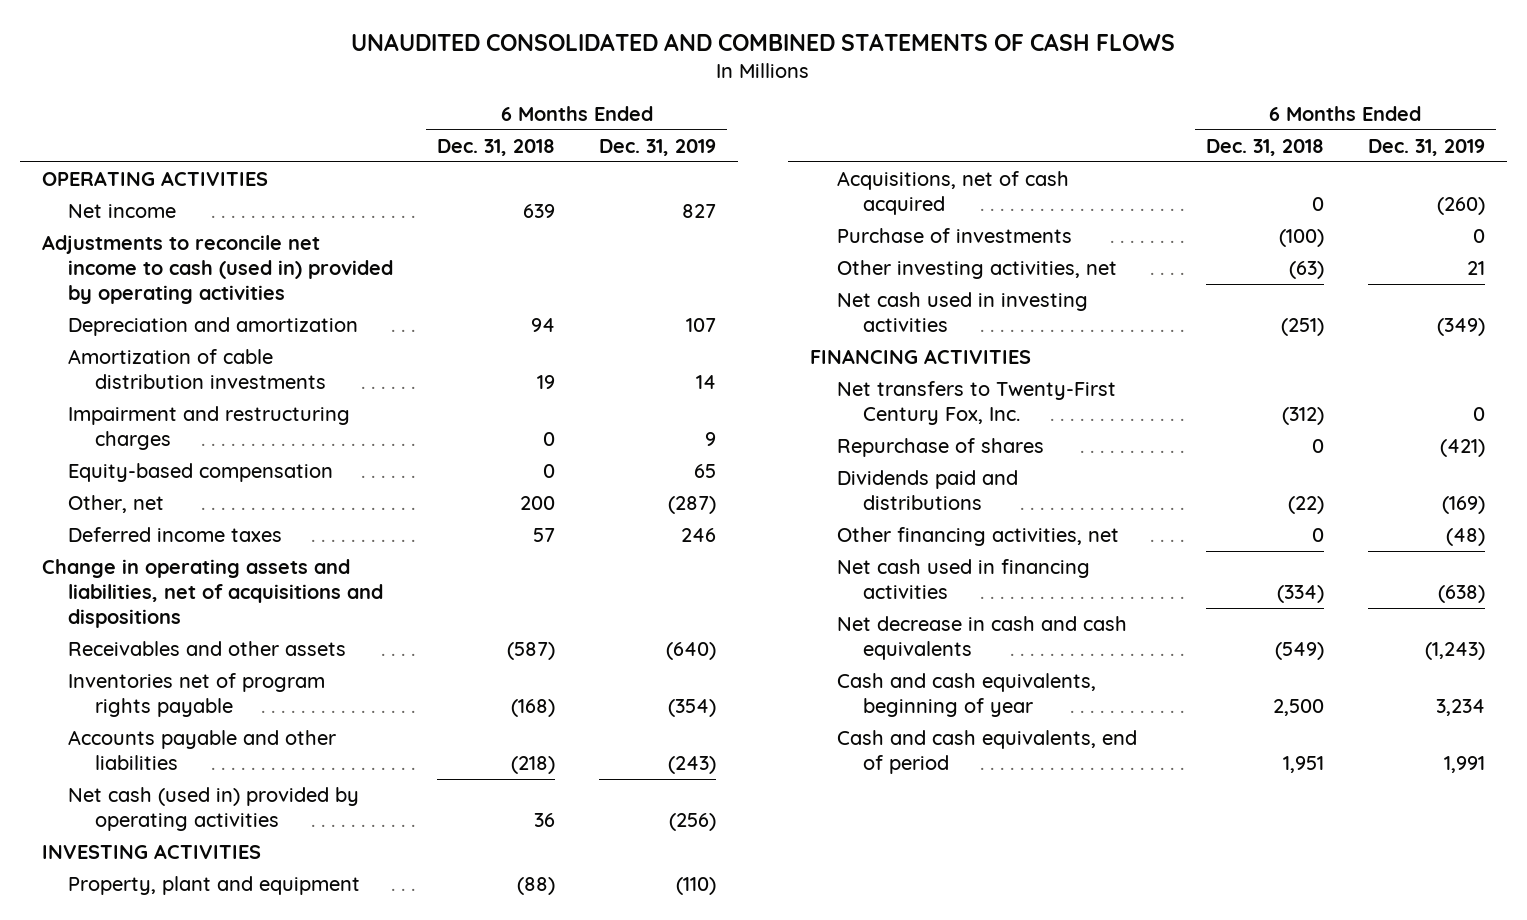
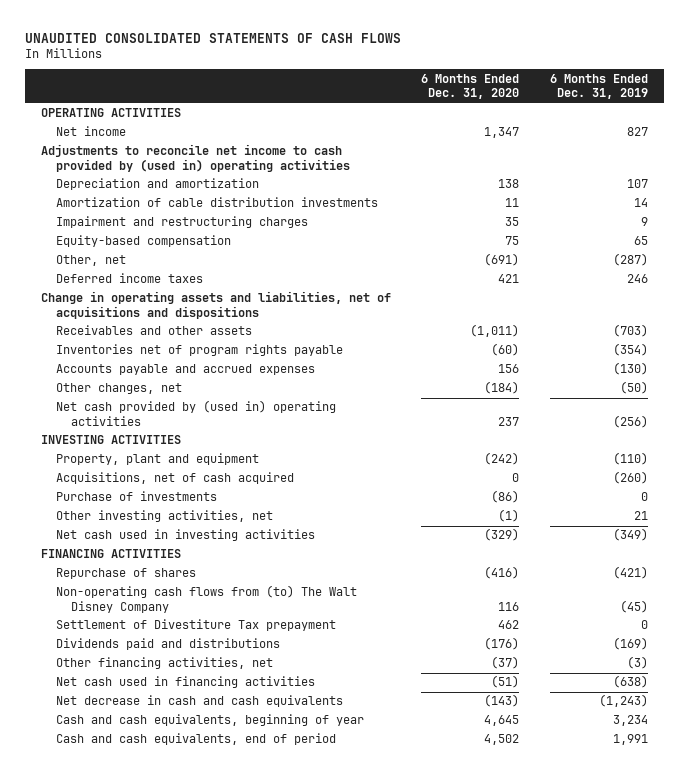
[351,32,1176,51] UNAUDITED CONSOLIDATED AND COMBINED STATEMENTS OF CASH FLOWS -> [25,32,402,43] UNAUDITED CONSOLIDATED STATEMENTS OF CASH FLOWS
[437,138,556,156] Dec. 31, 2018 -> none
none -> [421,73,520,100] 6 Months Ended Dec. 31, 2020
[41,235,394,304] Adjustments to reconcile net income to cash (used in) provided by operating activities -> [40,144,350,172] Adjustments to reconcile net income to cash provided by (used in) operating activities
[666,642,717,661] (640) -> [613,324,649,338] (703)
[68,730,337,770] Accounts payable and other liabilities -> none
none -> [55,364,315,376] Accounts payable and accrued expenses
none -> [55,383,182,395] Other changes, net
[68,787,360,831] Net cash (used in) provided by operating activities -> [55,400,336,426] Net cash provided by (used in) operating activities
[836,381,1116,425] Net transfers to Twenty-First Century Fox, Inc. -> none
none -> [55,585,357,613] Non-operating cash flows from (to) The Walt Disney Company
none -> [55,619,336,632] Settlement of Divestiture Tax prepayment
[1445,528,1485,547] (48) -> [627,656,649,670] (3)

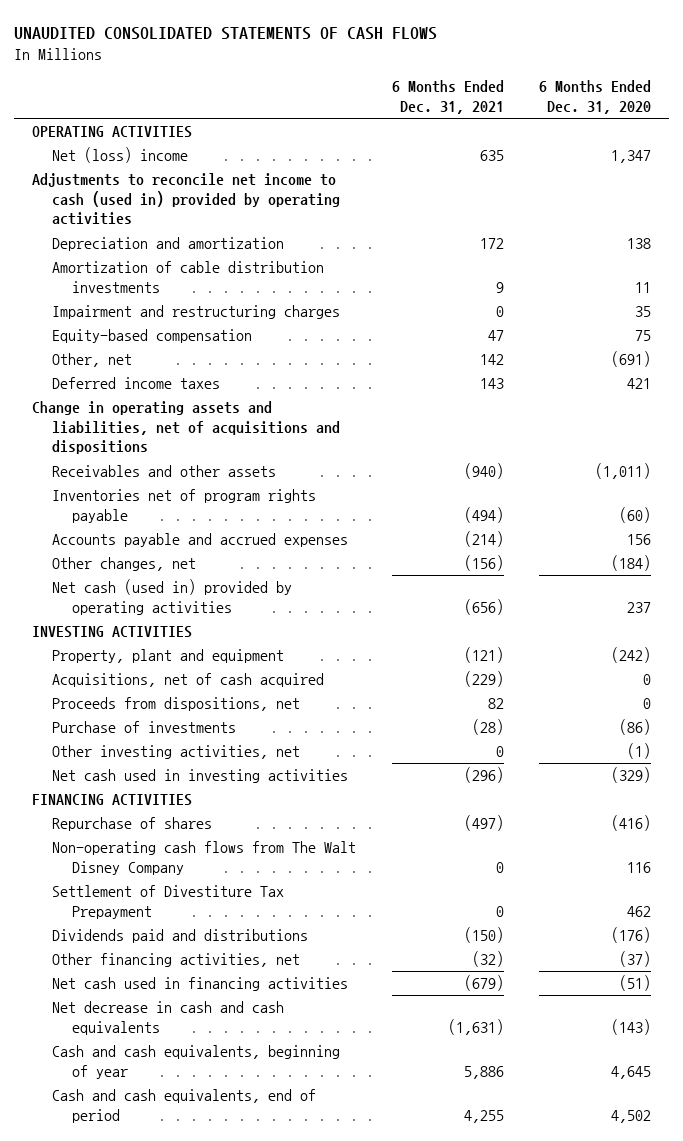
[550,73,649,100] 6 Months Ended Dec. 31, 2019 -> none
none -> [391,80,504,115] 6 Months Ended Dec. 31, 2021
[55,126,126,137] Net income -> [52,147,189,164] Net (loss) income
[40,144,350,172] Adjustments to reconcile net income to cash provided by (used in) operating activities -> [32,173,341,226] Adjustments to reconcile net income to cash (used in) provided by operating activities
[55,400,336,426] Net cash provided by (used in) operating activities -> [52,579,293,615] Net cash (used in) provided by operating activities
none -> [52,697,301,712] Proceeds from dispositions, net
[55,585,357,613] Non-operating cash flows from (to) The Walt Disney Company -> [52,841,357,875] Non-operating cash flows from The Walt Disney Company
[55,619,336,632] Settlement of Divestiture Tax prepayment -> [52,885,285,919] Settlement of Divestiture Tax Prepayment

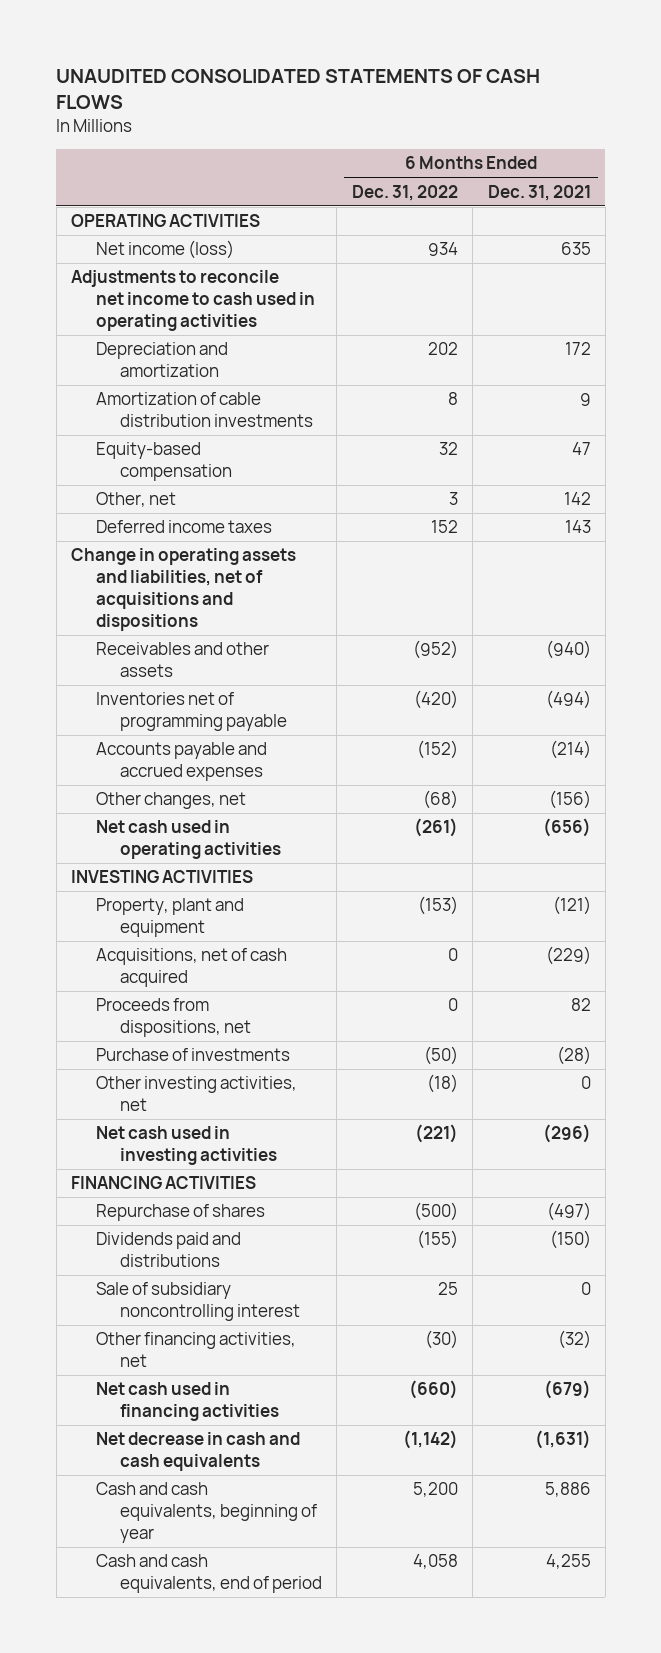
[539,80,652,115] 6 Months Ended Dec. 31, 2020 -> none
none -> [351,184,458,201] Dec. 31, 2022
[52,147,189,164] Net (loss) income -> [95,240,234,260] Net income (loss)
[32,173,341,226] Adjustments to reconcile net income to cash (used in) provided by operating activities -> [70,270,315,332] Adjustments to reconcile net income to cash used in operating activities
[52,305,341,320] Impairment and restructuring charges -> none
[52,489,317,523] Inventories net of program rights payable -> [95,692,288,732] Inventories net of programming payable
[52,579,293,615] Net cash (used in) provided by operating activities -> [95,820,282,860] Net cash used in operating activities
[52,841,357,875] Non-operating cash flows from The Walt Disney Company -> none
[52,885,285,919] Settlement of Divestiture Tax Prepayment -> none
none -> [95,1282,301,1322] Sale of subsidiary noncontrolling interest

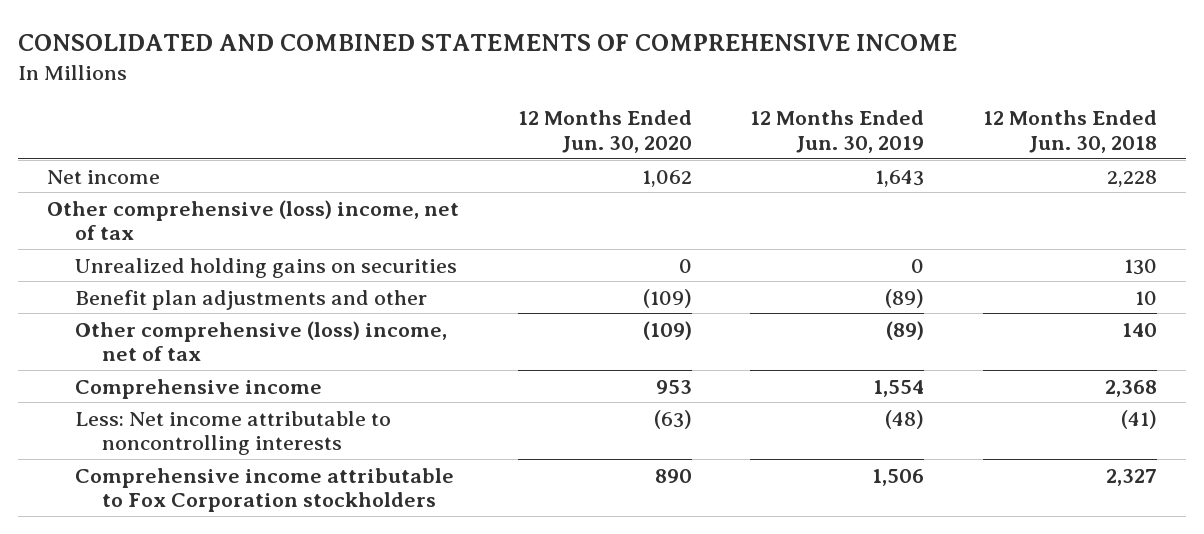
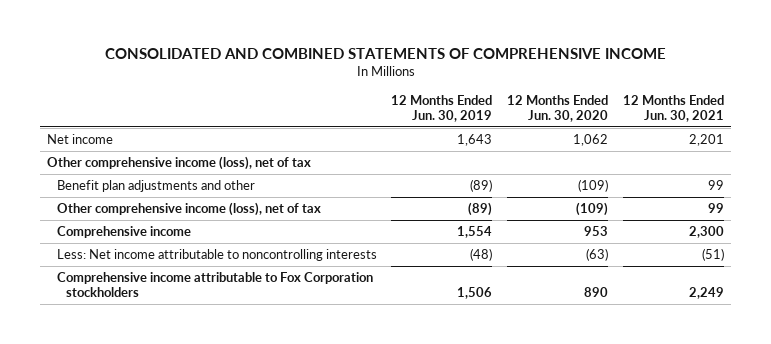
[983,110,1158,153] 12 Months Ended Jun. 30, 2018 -> none
none -> [622,94,724,122] 12 Months Ended Jun. 30, 2021
[74,257,457,278] Unrealized holding gains on securities -> none
[47,199,460,241] Other comprehensive (loss) income, net of tax -> [47,155,312,170] Other comprehensive income (loss), net of tax
[74,320,447,362] Other comprehensive (loss) income, net of tax -> [56,201,321,216] Other comprehensive income (loss), net of tax

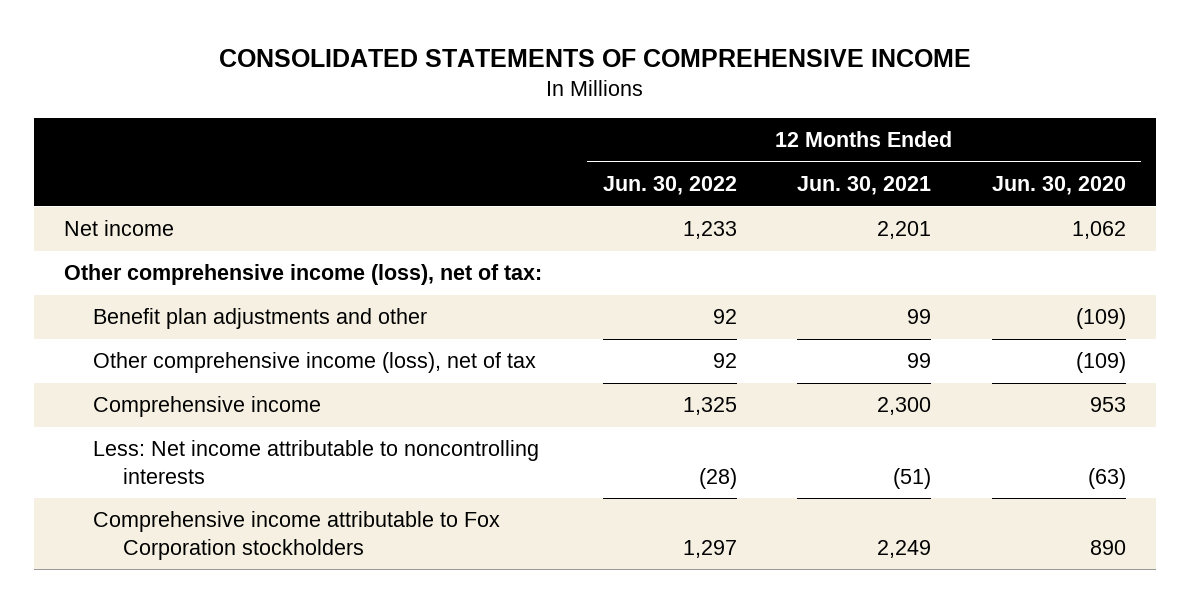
[104,48,666,60] CONSOLIDATED AND COMBINED STATEMENTS OF COMPREHENSIVE INCOME -> [218,49,971,68] CONSOLIDATED STATEMENTS OF COMPREHENSIVE INCOME
[391,94,493,122] 12 Months Ended Jun. 30, 2019 -> none
none -> [602,176,737,196] Jun. 30, 2022
[47,155,312,170] Other comprehensive income (loss), net of tax -> [63,264,542,286] Other comprehensive income (loss), net of tax:

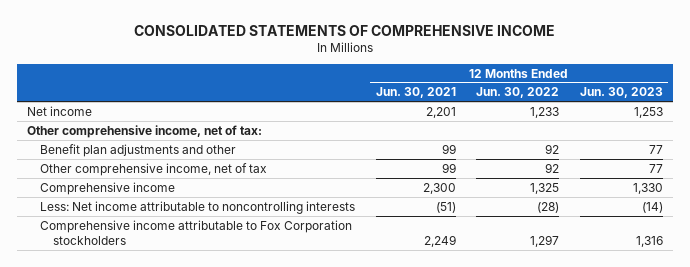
[991,176,1126,196] Jun. 30, 2020 -> none
none -> [579,87,663,99] Jun. 30, 2023
[63,264,542,286] Other comprehensive income (loss), net of tax: -> [27,124,263,138] Other comprehensive income, net of tax:
[93,352,537,374] Other comprehensive income (loss), net of tax -> [39,162,267,176] Other comprehensive income, net of tax

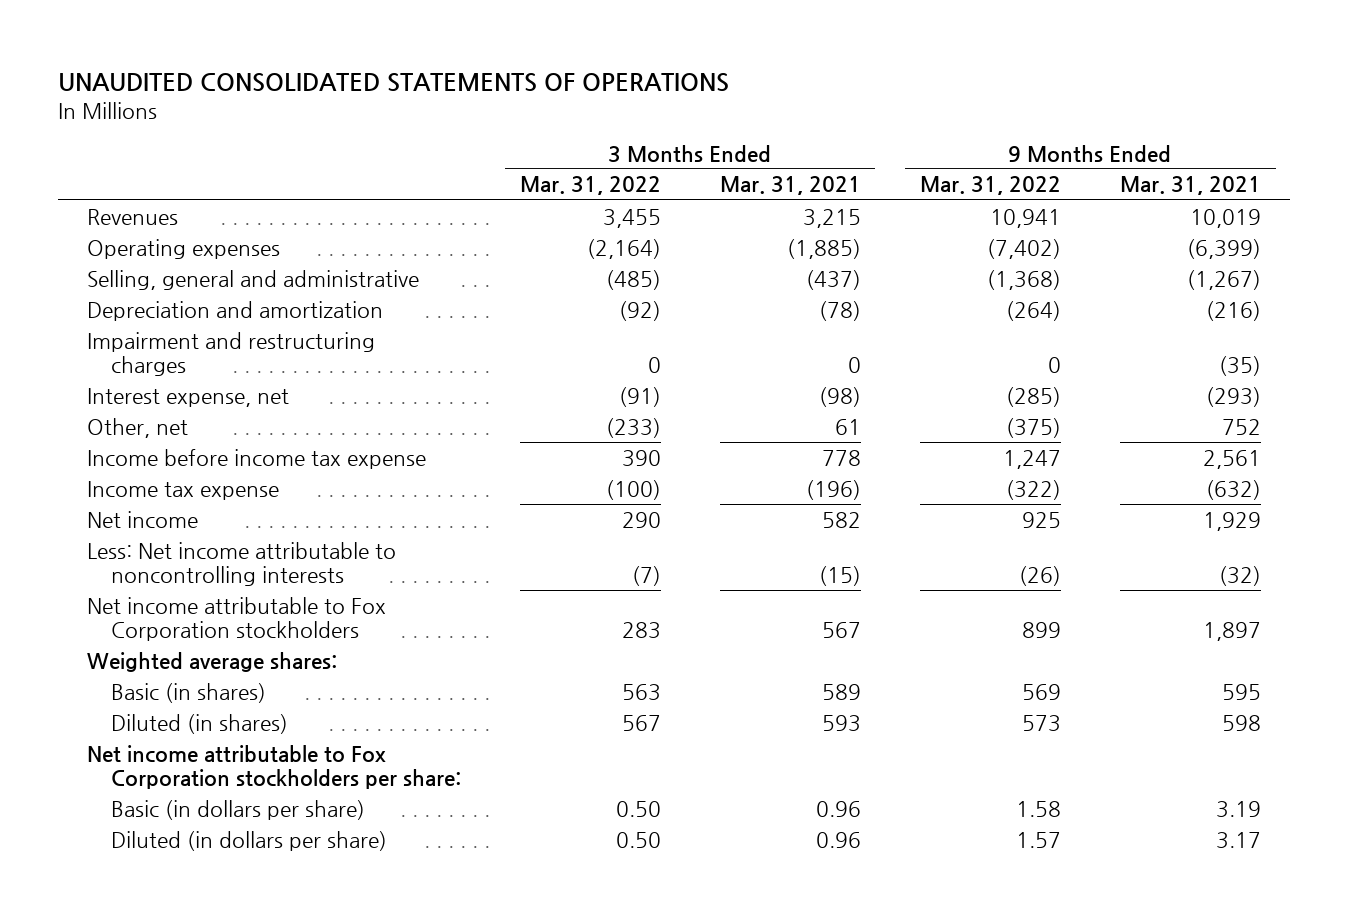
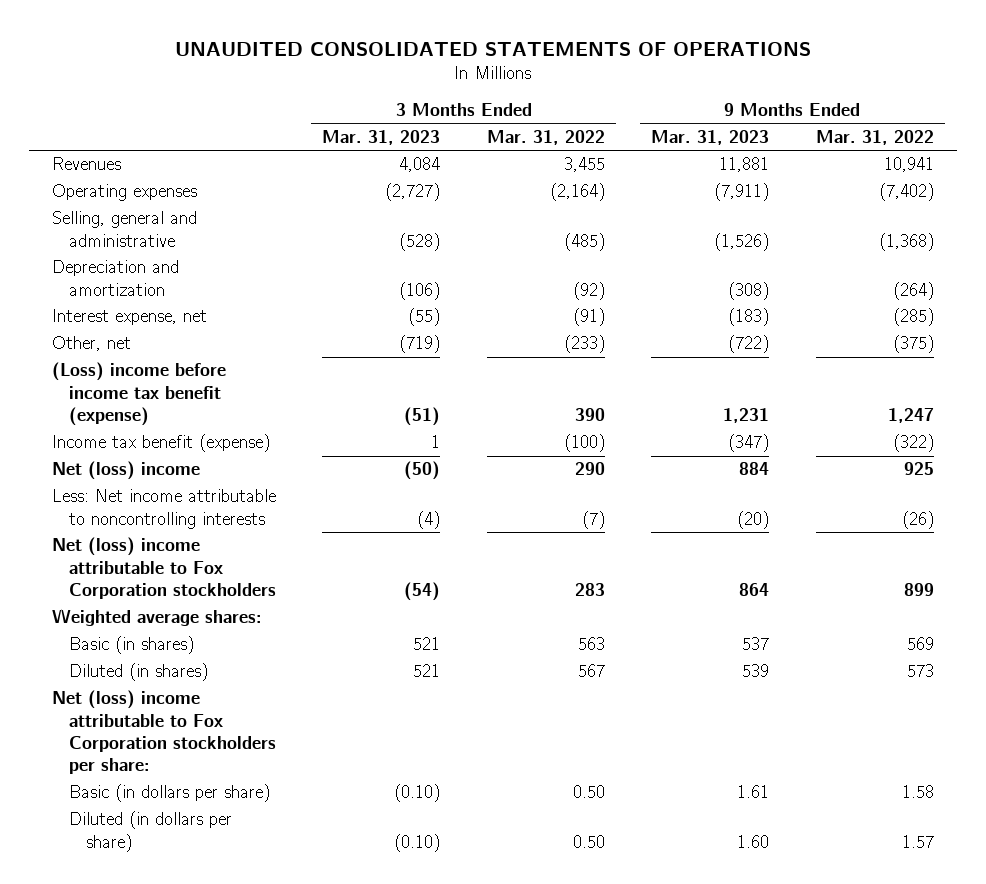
[719,176,861,196] Mar. 31, 2021 -> none
[1119,176,1261,196] Mar. 31, 2021 -> none
none -> [322,129,441,145] Mar. 31, 2023
none -> [651,129,770,145] Mar. 31, 2023
[87,331,376,377] Impairment and restructuring charges -> none
[87,448,427,469] Income before income tax expense -> [52,362,227,427] (Loss) income before income tax benefit (expense)
[87,480,280,500] Income tax expense -> [52,434,271,453] Income tax benefit (expense)
[87,510,199,528] Net income -> [52,461,201,481] Net (loss) income
[87,596,387,642] Net income attributable to Fox Corporation stockholders -> [52,537,276,600] Net (loss) income attributable to Fox Corporation stockholders
[87,744,461,790] Net income attributable to Fox Corporation stockholders per share: -> [52,690,276,775] Net (loss) income attributable to Fox Corporation stockholders per share:

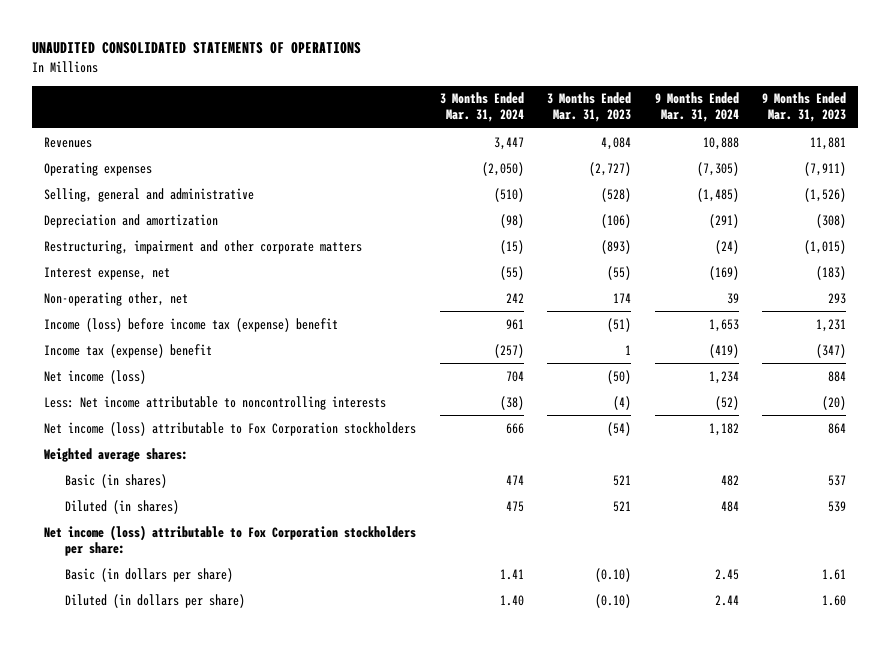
[486,129,605,145] Mar. 31, 2022 -> none
[815,129,934,145] Mar. 31, 2022 -> none
none -> [439,92,524,123] 3 Months Ended Mar. 31, 2024
none -> [654,92,739,123] 9 Months Ended Mar. 31, 2024
none -> [44,239,363,254] Restructuring, impairment and other corporate matters
[52,336,132,352] Other, net -> [44,291,189,306] Non-operating other, net
[399,335,441,354] (719) -> [613,292,632,303] 174
[728,335,770,354] (722) -> [828,292,847,304] 293
[52,362,227,427] (Loss) income before income tax benefit (expense) -> [44,317,339,332] Income (loss) before income tax (expense) benefit
[52,434,271,453] Income tax benefit (expense) -> [44,343,213,358] Income tax (expense) benefit
[52,461,201,481] Net (loss) income -> [44,369,147,384] Net income (loss)
[52,537,276,600] Net (loss) income attributable to Fox Corporation stockholders -> [44,421,417,436] Net income (loss) attributable to Fox Corporation stockholders
[52,690,276,775] Net (loss) income attributable to Fox Corporation stockholders per share: -> [44,524,417,556] Net income (loss) attributable to Fox Corporation stockholders per share:

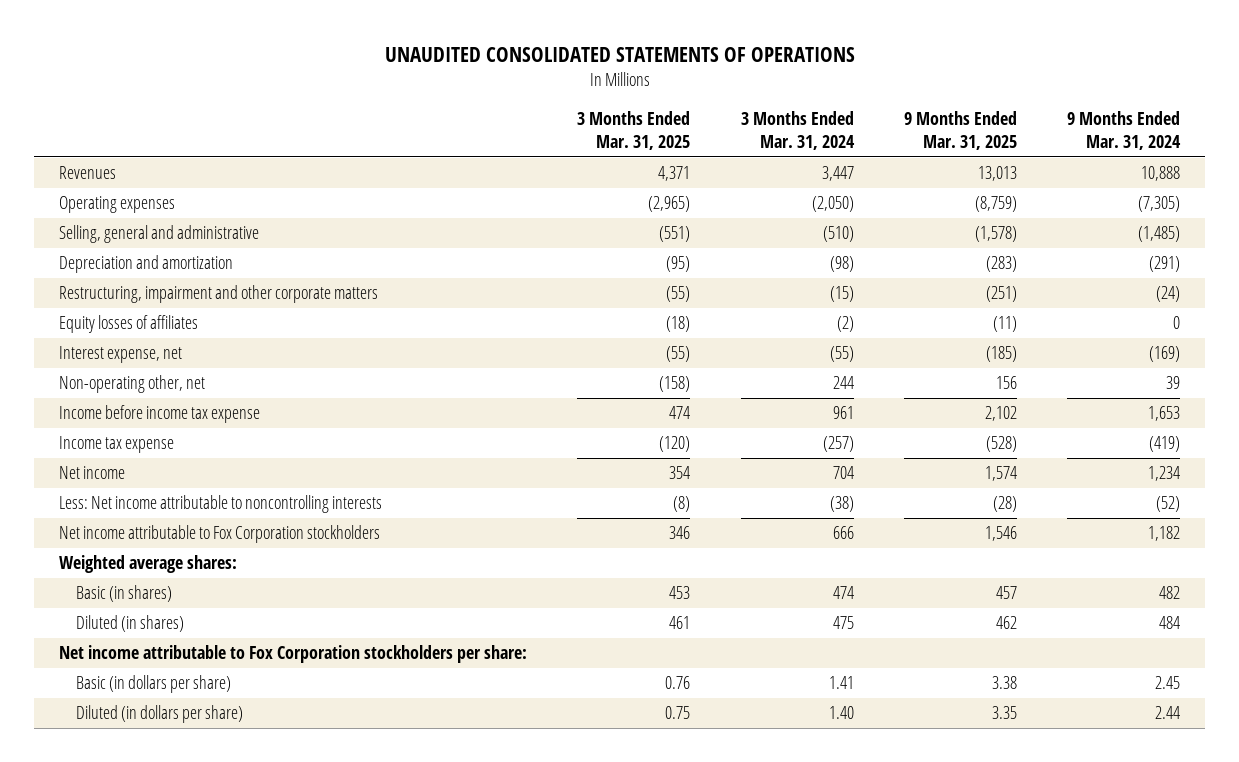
[547,92,632,123] 3 Months Ended Mar. 31, 2023 -> none
[762,92,847,123] 9 Months Ended Mar. 31, 2023 -> none
none -> [577,111,691,151] 3 Months Ended Mar. 31, 2025
none -> [903,111,1017,151] 9 Months Ended Mar. 31, 2025
none -> [59,315,199,334] Equity losses of affiliates
[505,292,524,303] 242 -> [832,376,854,390] 244
[44,317,339,332] Income (loss) before income tax (expense) benefit -> [59,405,261,424] Income before income tax expense
[44,343,213,358] Income tax (expense) benefit -> [59,436,175,454] Income tax expense
[44,369,147,384] Net income (loss) -> [59,466,126,480] Net income
[44,421,417,436] Net income (loss) attributable to Fox Corporation stockholders -> [59,525,381,544] Net income attributable to Fox Corporation stockholders
[44,524,417,556] Net income (loss) attributable to Fox Corporation stockholders per share: -> [59,645,528,664] Net income attributable to Fox Corporation stockholders per share:

